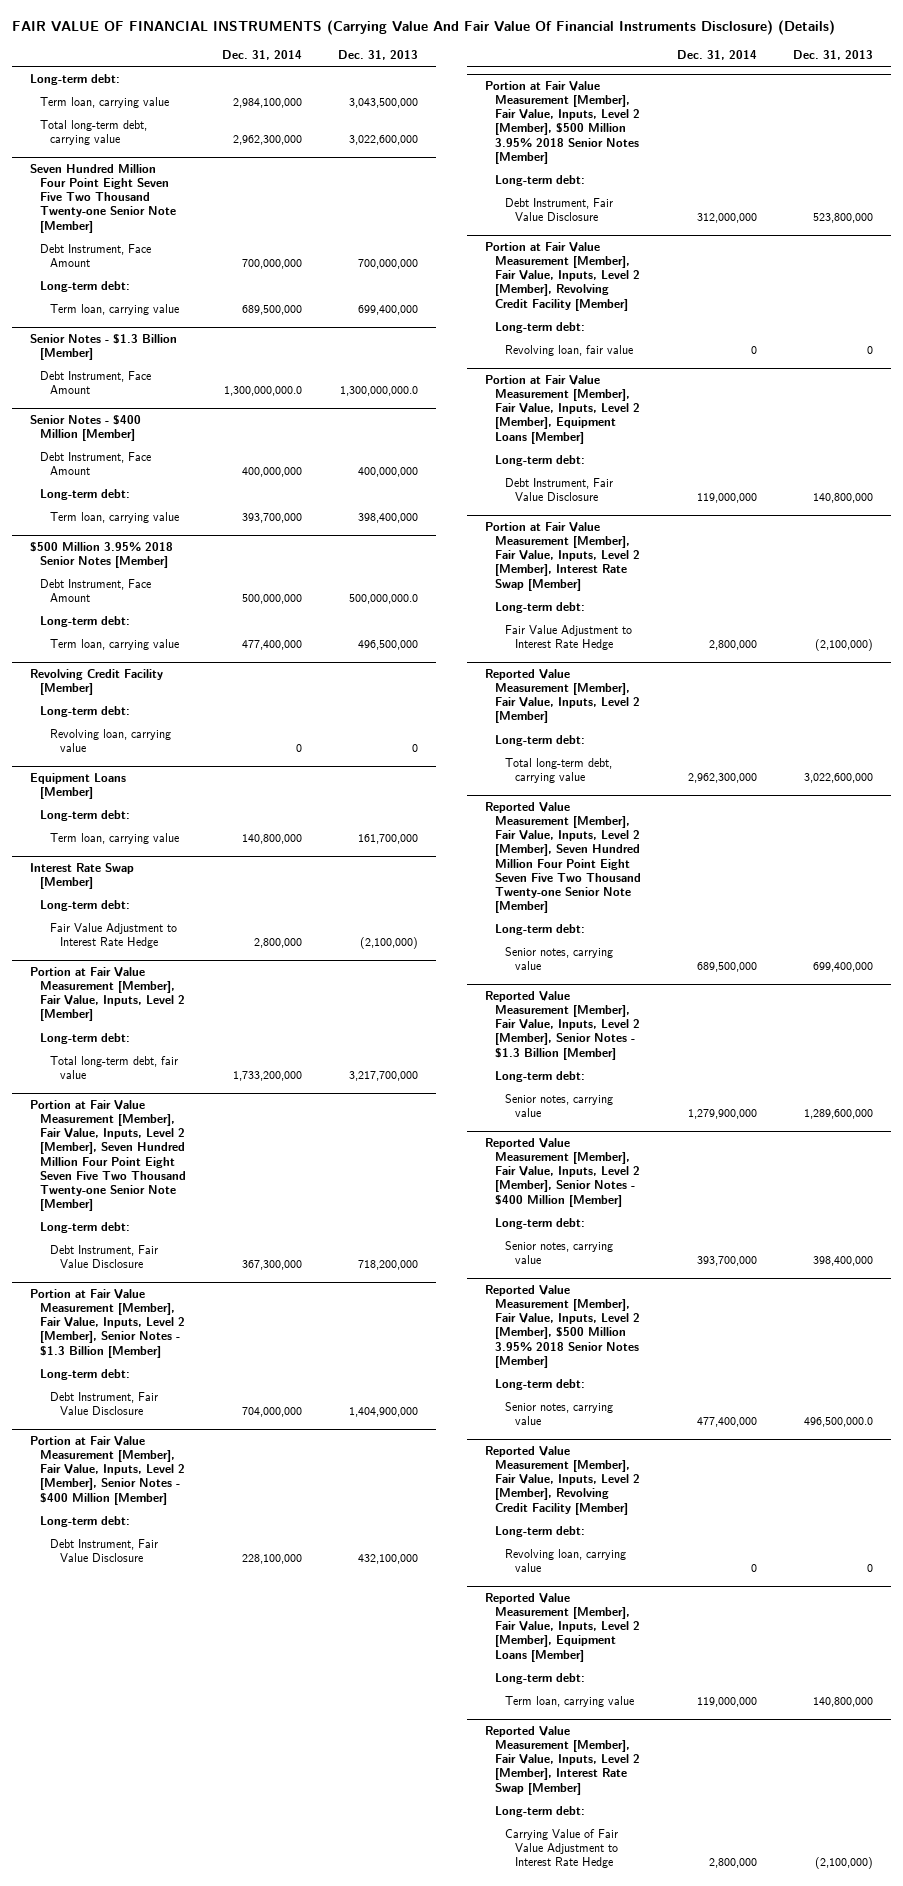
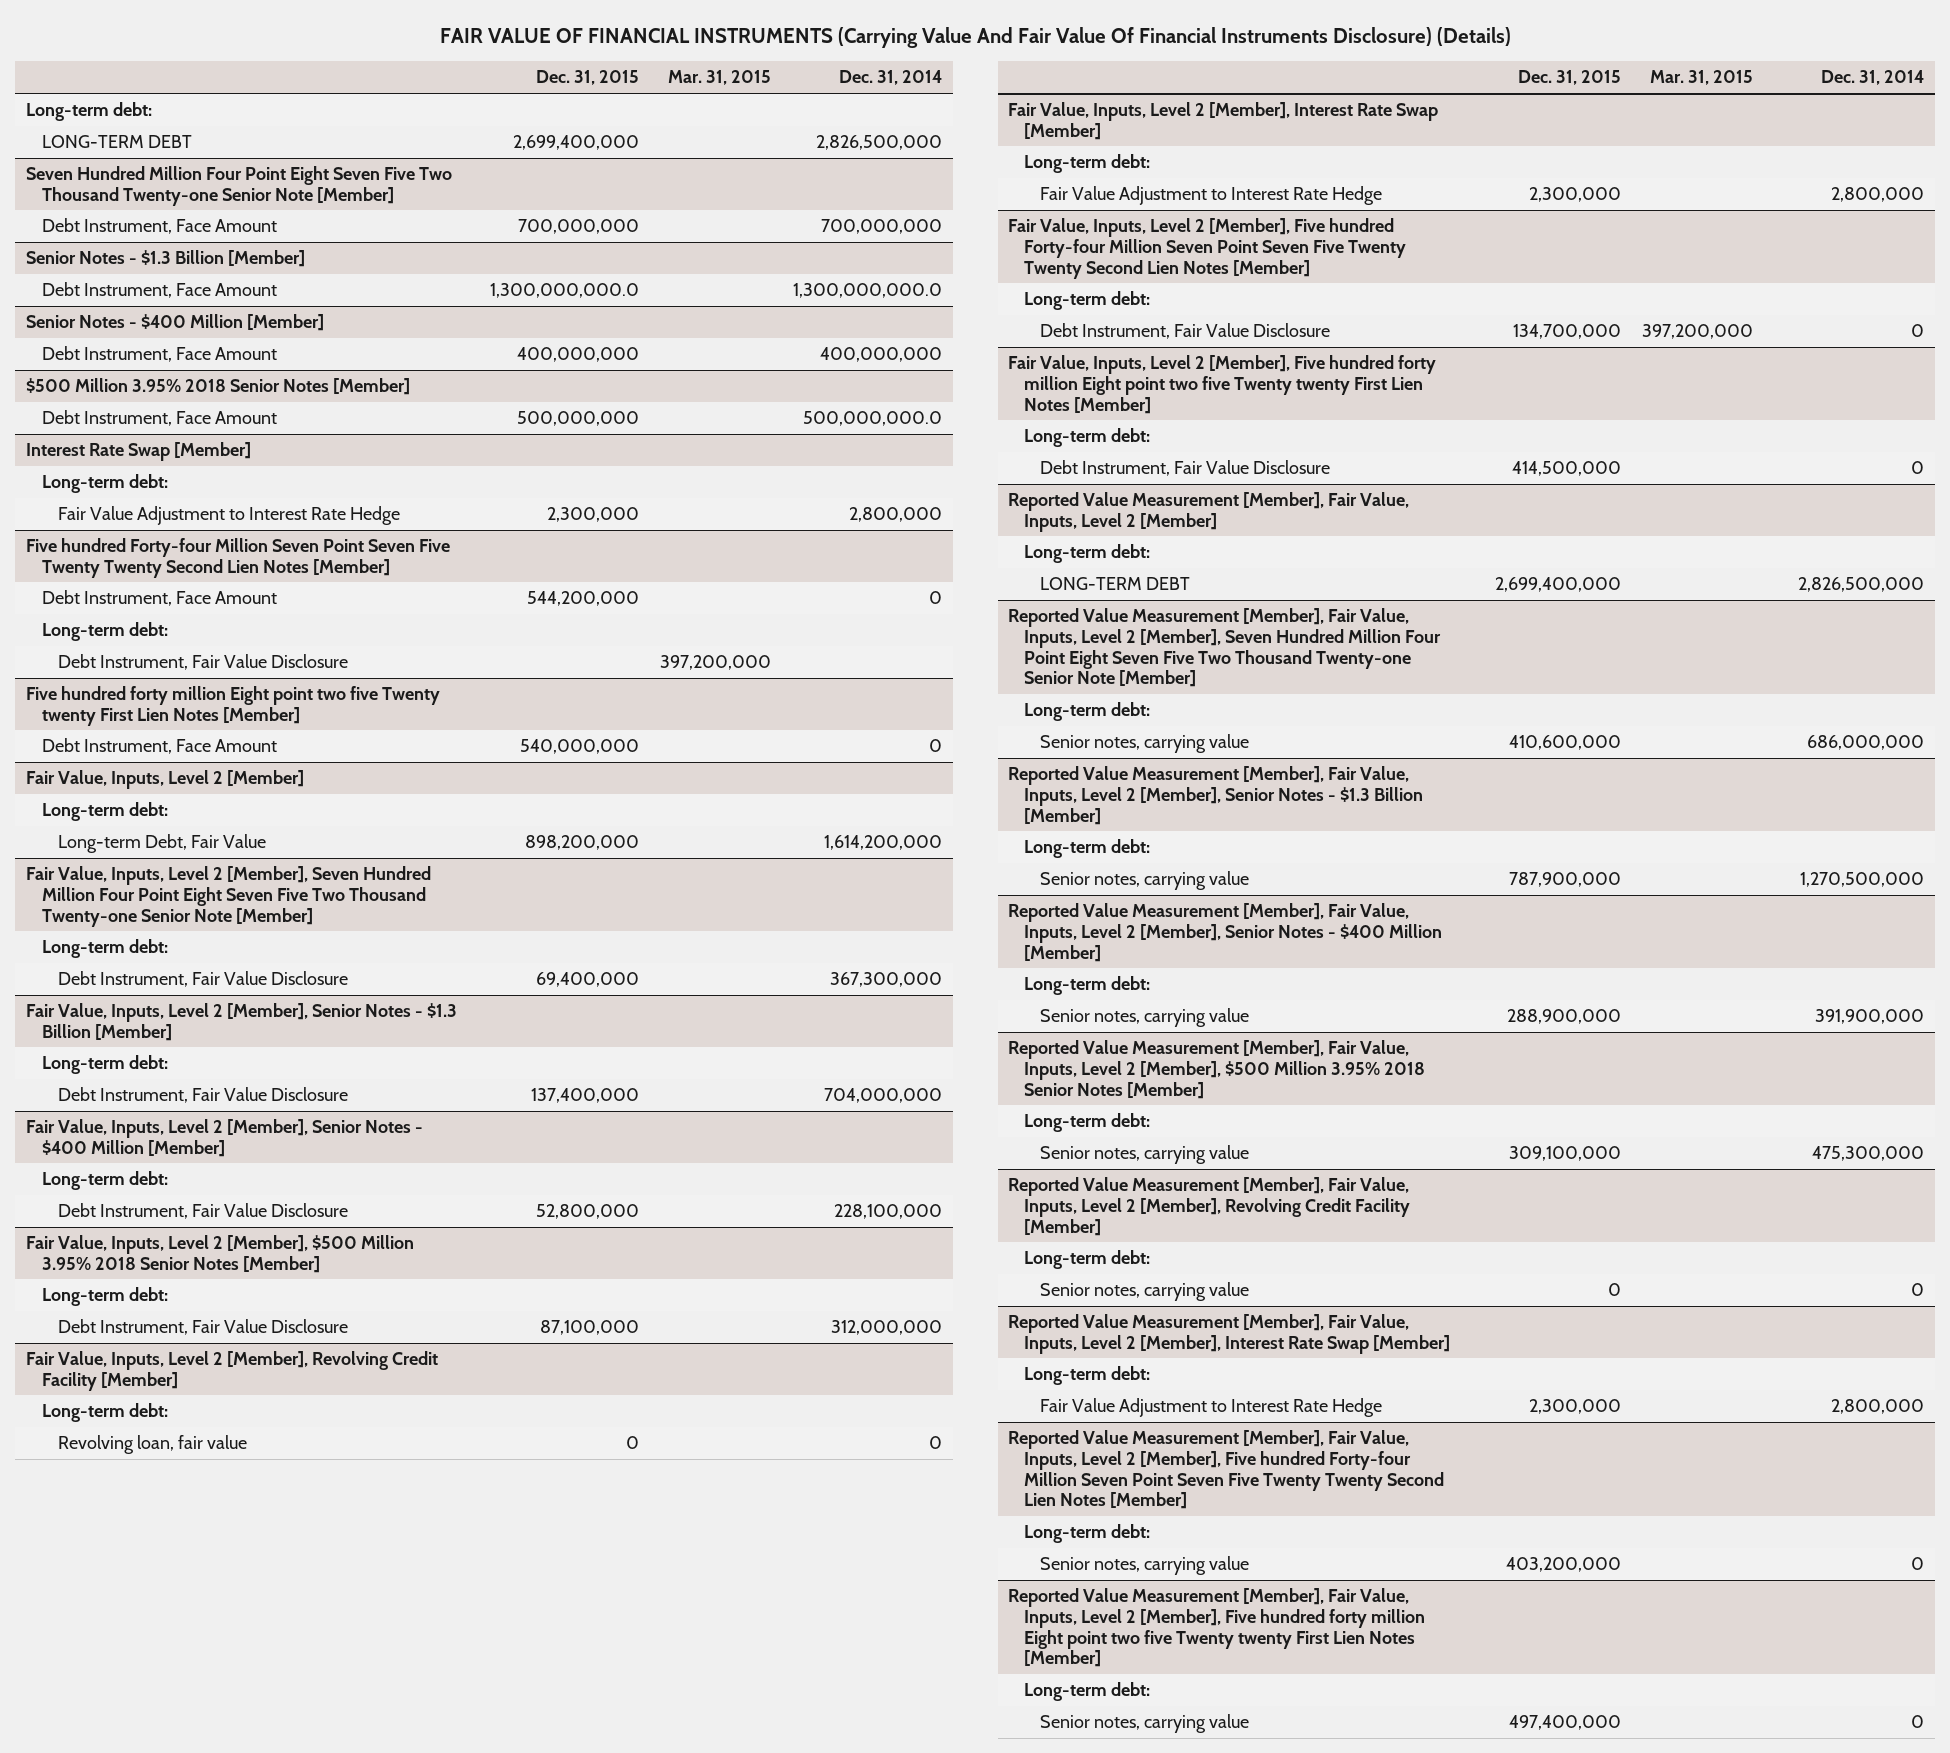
[338,49,419,60] Dec. 31, 2013 -> none
none -> [535,70,639,86] Dec. 31, 2015
none -> [668,70,772,86] Mar. 31, 2015
[40,96,170,108] Term loan, carrying value -> none
[40,119,148,146] Total long-term debt, carrying value -> [41,135,192,149] LONG-TERM DEBT
[233,135,303,146] 2,962,300,000 -> [815,135,942,151] 2,826,500,000
[40,280,131,292] Long-term debt: -> none
[50,303,180,315] Term loan, carrying value -> none
[40,488,131,500] Long-term debt: -> none
[50,511,180,523] Term loan, carrying value -> none
[40,615,131,627] Long-term debt: -> none
[50,638,180,650] Term loan, carrying value -> none
[30,668,164,696] Revolving Credit Facility [Member] -> none
[40,705,131,717] Long-term debt: -> none
[50,728,172,753] Revolving loan, carrying value -> none
[30,772,127,800] Equipment Loans [Member] -> none
[40,809,131,821] Long-term debt: -> none
[50,832,180,844] Term loan, carrying value -> none
[242,594,303,605] 500,000,000 -> [802,411,942,427] 500,000,000.0
[30,966,186,1022] Portion at Fair Value Measurement [Member], Fair Value, Inputs, Level 2 [Member] -> none
none -> [26,538,451,578] Five hundred Forty-four Million Seven Point Seven Five Twenty Twenty Second Lien Notes [Member]
none -> [41,590,277,607] Debt Instrument, Face Amount
[50,1055,179,1080] Total long-term debt, fair value -> none
[30,1099,187,1212] Portion at Fair Value Measurement [Member], Fair Value, Inputs, Level 2 [Member], Seven Hundred Million Four Point Eight Seven Five Two Thousand Twenty-one Senior Note [Member] -> none
none -> [57,654,348,671] Debt Instrument, Fair Value Disclosure
none -> [26,686,441,726] Five hundred forty million Eight point two five Twenty twenty First Lien Notes [Member]
none -> [41,738,277,755] Debt Instrument, Face Amount
none -> [26,770,305,790] Fair Value, Inputs, Level 2 [Member]
none -> [57,834,266,854] Long-term Debt, Fair Value
none -> [26,866,432,927] Fair Value, Inputs, Level 2 [Member], Seven Hundred Million Four Point Eight Seven Five Two Thousand Twenty-one Senior Note [Member]
none -> [41,939,168,959] Long-term debt:
[30,1288,186,1358] Portion at Fair Value Measurement [Member], Fair Value, Inputs, Level 2 [Member], Senior Notes - $1.3 Billion [Member] -> [26,1003,458,1041] Fair Value, Inputs, Level 2 [Member], Senior Notes - $1.3 Billion [Member]
[30,1435,186,1505] Portion at Fair Value Measurement [Member], Fair Value, Inputs, Level 2 [Member], Senior Notes - $400 Million [Member] -> [26,1119,424,1157] Fair Value, Inputs, Level 2 [Member], Senior Notes - $400 Million [Member]
[484,80,640,164] Portion at Fair Value Measurement [Member], Fair Value, Inputs, Level 2 [Member], $500 Million 3.95% 2018 Senior Notes [Member] -> [26,1235,415,1273] Fair Value, Inputs, Level 2 [Member], $500 Million 3.95% 2018 Senior Notes [Member]
[484,241,640,311] Portion at Fair Value Measurement [Member], Fair Value, Inputs, Level 2 [Member], Revolving Credit Facility [Member] -> [26,1351,439,1391] Fair Value, Inputs, Level 2 [Member], Revolving Credit Facility [Member]
[484,374,640,444] Portion at Fair Value Measurement [Member], Fair Value, Inputs, Level 2 [Member], Equipment Loans [Member] -> none
[494,454,585,466] Long-term debt: -> none
[504,477,613,502] Debt Instrument, Fair Value Disclosure -> none
[484,521,640,591] Portion at Fair Value Measurement [Member], Fair Value, Inputs, Level 2 [Member], Interest Rate Swap [Member] -> [1008,102,1439,140] Fair Value, Inputs, Level 2 [Member], Interest Rate Swap [Member]
none -> [1008,218,1407,279] Fair Value, Inputs, Level 2 [Member], Five hundred Forty-four Million Seven Point Seven Five Twenty Twenty Second Lien Notes [Member]
none -> [1024,291,1151,311] Long-term debt:
none -> [1039,323,1330,340] Debt Instrument, Fair Value Disclosure
none -> [1008,355,1437,414] Fair Value, Inputs, Level 2 [Member], Five hundred forty million Eight point two five Twenty twenty First Lien Notes [Member]
none -> [1024,428,1151,448] Long-term debt:
none -> [1039,460,1330,477] Debt Instrument, Fair Value Disclosure
[504,757,612,784] Total long-term debt, carrying value -> [1039,577,1190,591] LONG-TERM DEBT
[687,773,757,784] 2,962,300,000 -> [1797,577,1924,593] 2,826,500,000
[696,962,757,973] 689,500,000 -> [1806,735,1924,751] 686,000,000
[687,1109,757,1120] 1,279,900,000 -> [1799,872,1924,888] 1,270,500,000
[696,1256,757,1267] 393,700,000 -> [1814,1009,1924,1025] 391,900,000
[696,1417,757,1428] 477,400,000 -> [1811,1146,1924,1162] 475,300,000
[504,1548,626,1573] Revolving loan, carrying value -> none
[484,1592,640,1662] Reported Value Measurement [Member], Fair Value, Inputs, Level 2 [Member], Equipment Loans [Member] -> none
[494,1672,585,1684] Long-term debt: -> none
[504,1695,634,1707] Term loan, carrying value -> none
none -> [1039,1282,1249,1302] Senior notes, carrying value
[504,1828,618,1869] Carrying Value of Fair Value Adjustment to Interest Rate Hedge -> [1039,1398,1382,1418] Fair Value Adjustment to Interest Rate Hedge
none -> [1008,1430,1445,1510] Reported Value Measurement [Member], Fair Value, Inputs, Level 2 [Member], Five hundred Forty-four Million Seven Point Seven Five Twenty Twenty Second Lien Notes [Member]
none -> [1024,1524,1151,1544] Long-term debt:
none -> [1039,1556,1249,1576] Senior notes, carrying value
none -> [1008,1588,1426,1668] Reported Value Measurement [Member], Fair Value, Inputs, Level 2 [Member], Five hundred forty million Eight point two five Twenty twenty First Lien Notes [Member]
none -> [1024,1682,1151,1702] Long-term debt:
none -> [1039,1714,1249,1734] Senior notes, carrying value

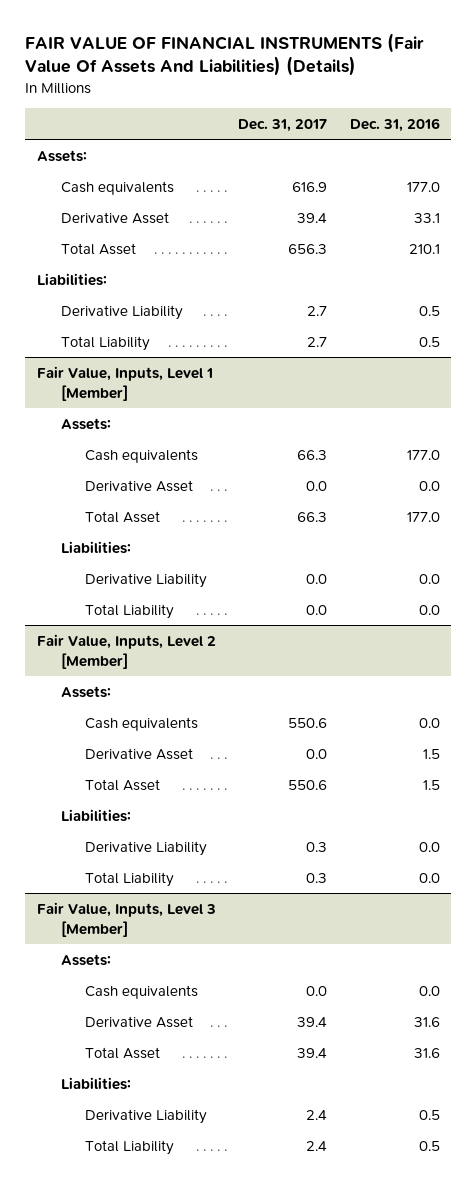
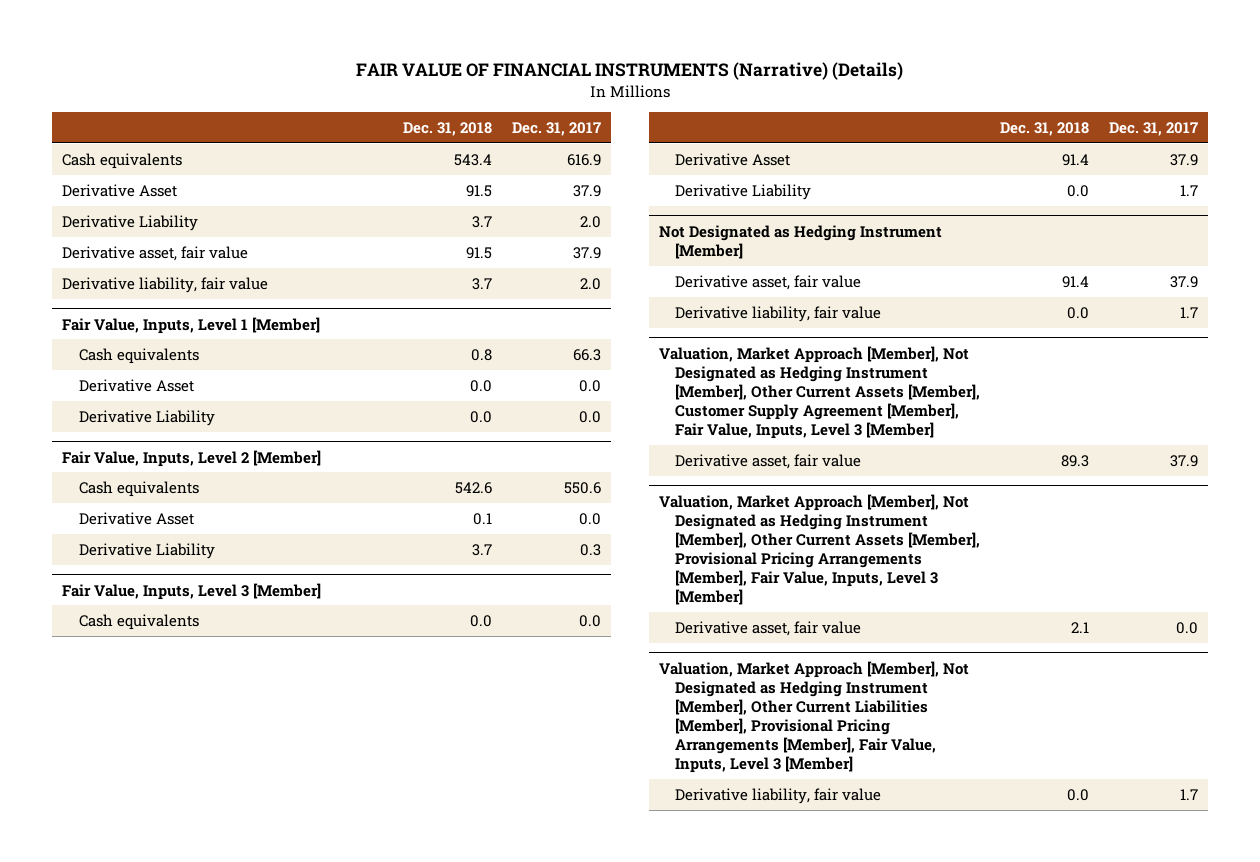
[25,32,425,77] FAIR VALUE OF FINANCIAL INSTRUMENTS (Fair Value Of Assets And Liabilities) (Details) -> [355,62,903,81] FAIR VALUE OF FINANCIAL INSTRUMENTS (Narrative) (Details)
[349,117,440,132] Dec. 31, 2016 -> none
none -> [403,121,493,136] Dec. 31, 2018
[36,149,87,162] Assets: -> none
[60,242,136,255] Total Asset -> none
[36,272,107,286] Liabilities: -> none
[60,335,150,351] Total Liability -> none
[297,212,328,223] 39.4 -> [573,184,602,197] 37.9
[307,305,328,316] 2.7 -> [580,215,602,228] 2.0
none -> [62,245,249,261] Derivative asset, fair value
none -> [62,276,269,293] Derivative liability, fair value
[60,417,111,430] Assets: -> none
[84,510,160,523] Total Asset -> none
[60,540,131,554] Liabilities: -> none
[84,603,174,619] Total Liability -> none
[60,685,111,698] Assets: -> none
[84,778,160,791] Total Asset -> none
[60,808,131,822] Liabilities: -> none
[84,871,174,887] Total Liability -> none
[60,953,111,966] Assets: -> none
[84,1046,160,1059] Total Asset -> none
[60,1076,131,1090] Liabilities: -> none
[84,1139,174,1155] Total Liability -> none
[297,1016,328,1027] 39.4 -> [1169,153,1198,166] 37.9
[306,1109,328,1120] 2.4 -> [1179,184,1198,196] 1.7
none -> [658,224,942,259] Not Designated as Hedging Instrument [Member]
none -> [675,274,862,290] Derivative asset, fair value
none -> [675,305,882,322] Derivative liability, fair value
none -> [658,345,981,440] Valuation, Market Approach [Member], Not Designated as Hedging Instrument [Member], Other Current Assets [Member], Customer Supply Agreement [Member], Fair Value, Inputs, Level 3 [Member]
none -> [675,453,862,469] Derivative asset, fair value
none -> [658,493,981,606] Valuation, Market Approach [Member], Not Designated as Hedging Instrument [Member], Other Current Assets [Member], Provisional Pricing Arrangements [Member], Fair Value, Inputs, Level 3 [Member]
none -> [675,620,862,636] Derivative asset, fair value
none -> [658,660,969,774] Valuation, Market Approach [Member], Not Designated as Hedging Instrument [Member], Other Current Liabilities [Member], Provisional Pricing Arrangements [Member], Fair Value, Inputs, Level 3 [Member]
none -> [675,787,882,804] Derivative liability, fair value

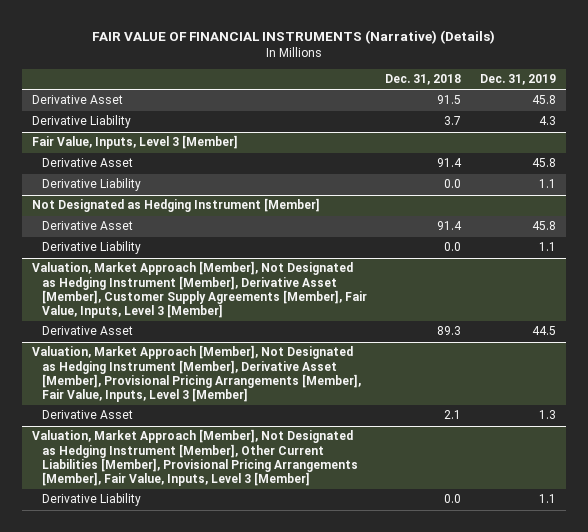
[512,121,602,136] Dec. 31, 2017 -> none
none -> [480,74,557,86] Dec. 31, 2019
[62,152,183,169] Cash equivalents -> none
[62,245,249,261] Derivative asset, fair value -> none
[62,276,269,293] Derivative liability, fair value -> none
[62,316,321,334] Fair Value, Inputs, Level 1 [Member] -> none
[78,347,199,364] Cash equivalents -> none
[78,378,194,392] Derivative Asset -> none
[78,409,215,426] Derivative Liability -> none
[62,449,322,467] Fair Value, Inputs, Level 2 [Member] -> none
[78,480,199,497] Cash equivalents -> none
[78,511,194,525] Derivative Asset -> none
[78,542,215,559] Derivative Liability -> none
[78,613,199,630] Cash equivalents -> none
[675,274,862,290] Derivative asset, fair value -> [41,221,133,231] Derivative Asset
[675,305,882,322] Derivative liability, fair value -> [41,241,141,255] Derivative Liability
[658,345,981,440] Valuation, Market Approach [Member], Not Designated as Hedging Instrument [Member], Other Current Assets [Member], Customer Supply Agreement [Member], Fair Value, Inputs, Level 3 [Member] -> [31,261,367,318] Valuation, Market Approach [Member], Not Designated as Hedging Instrument [Member], Derivative Asset [Member], Customer Supply Agreements [Member], Fair Value, Inputs, Level 3 [Member]
[675,453,862,469] Derivative asset, fair value -> [41,326,133,336] Derivative Asset
[658,493,981,606] Valuation, Market Approach [Member], Not Designated as Hedging Instrument [Member], Other Current Assets [Member], Provisional Pricing Arrangements [Member], Fair Value, Inputs, Level 3 [Member] -> [31,345,361,402] Valuation, Market Approach [Member], Not Designated as Hedging Instrument [Member], Derivative Asset [Member], Provisional Pricing Arrangements [Member], Fair Value, Inputs, Level 3 [Member]
[675,620,862,636] Derivative asset, fair value -> [41,410,133,420] Derivative Asset
[675,787,882,804] Derivative liability, fair value -> [41,493,141,507] Derivative Liability

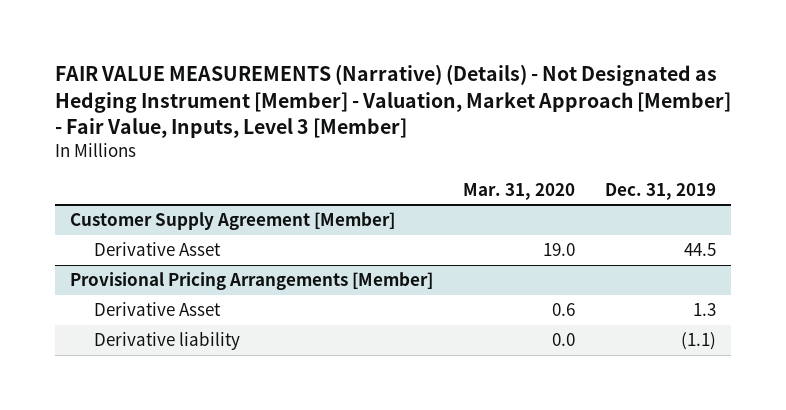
[92,29,496,44] FAIR VALUE OF FINANCIAL INSTRUMENTS (Narrative) (Details) -> [54,64,731,139] FAIR VALUE MEASUREMENTS (Narrative) (Details) - Not Designated as Hedging Instrument [Member] - Valuation, Market Approach [Member] - Fair Value, Inputs, Level 3 [Member]
[385,74,462,86] Dec. 31, 2018 -> none
none -> [462,182,575,200] Mar. 31, 2020
[31,95,123,105] Derivative Asset -> none
[31,115,131,129] Derivative Liability -> none
[31,135,238,150] Fair Value, Inputs, Level 3 [Member] -> none
[41,158,133,168] Derivative Asset -> none
[41,178,141,192] Derivative Liability -> none
[41,221,133,231] Derivative Asset -> none
[41,241,141,255] Derivative Liability -> none
[31,261,367,318] Valuation, Market Approach [Member], Not Designated as Hedging Instrument [Member], Derivative Asset [Member], Customer Supply Agreements [Member], Fair Value, Inputs, Level 3 [Member] -> none
[31,198,320,213] Not Designated as Hedging Instrument [Member] -> [69,212,395,231] Customer Supply Agreement [Member]
[31,345,361,402] Valuation, Market Approach [Member], Not Designated as Hedging Instrument [Member], Derivative Asset [Member], Provisional Pricing Arrangements [Member], Fair Value, Inputs, Level 3 [Member] -> none
none -> [69,272,433,291] Provisional Pricing Arrangements [Member]
[31,429,358,486] Valuation, Market Approach [Member], Not Designated as Hedging Instrument [Member], Other Current Liabilities [Member], Provisional Pricing Arrangements [Member], Fair Value, Inputs, Level 3 [Member] -> none
[41,493,141,507] Derivative Liability -> [94,331,241,351] Derivative liability
[539,494,557,504] 1.1 -> [680,332,716,351] (1.1)

